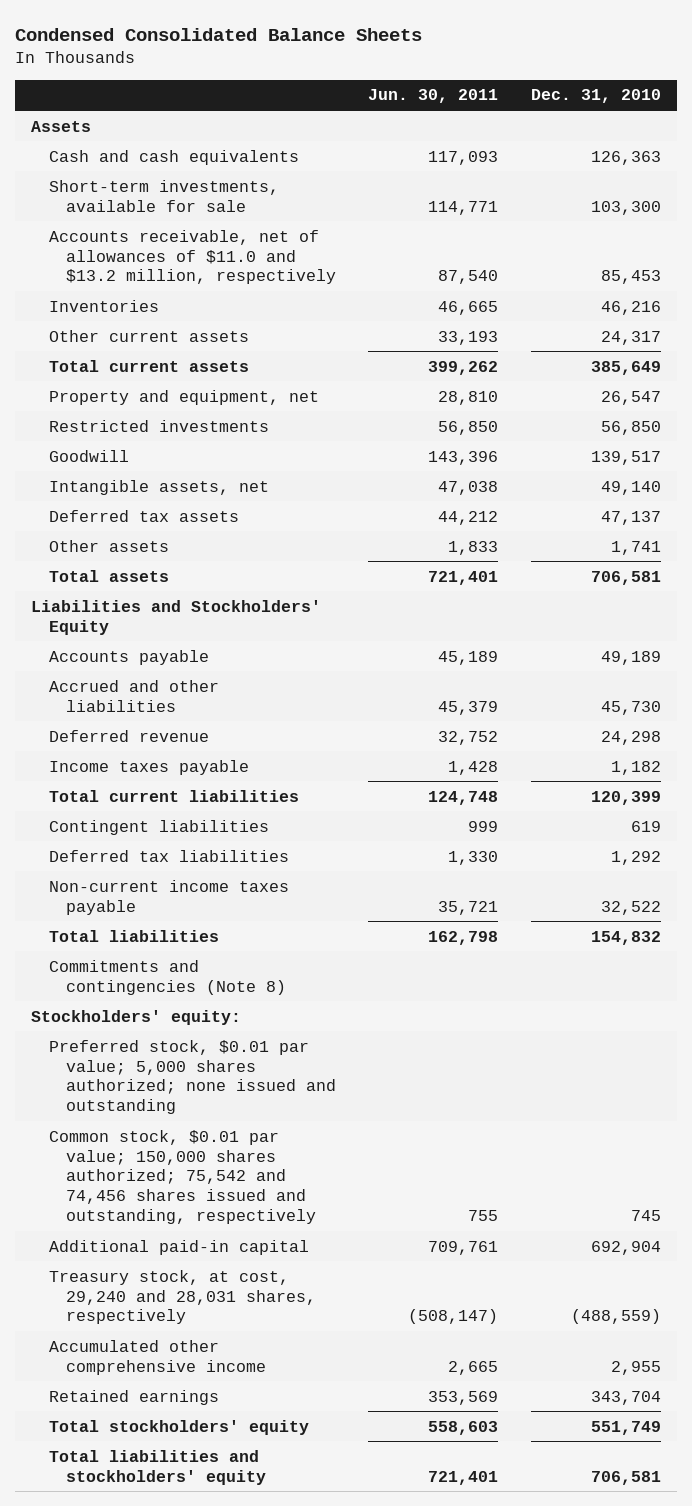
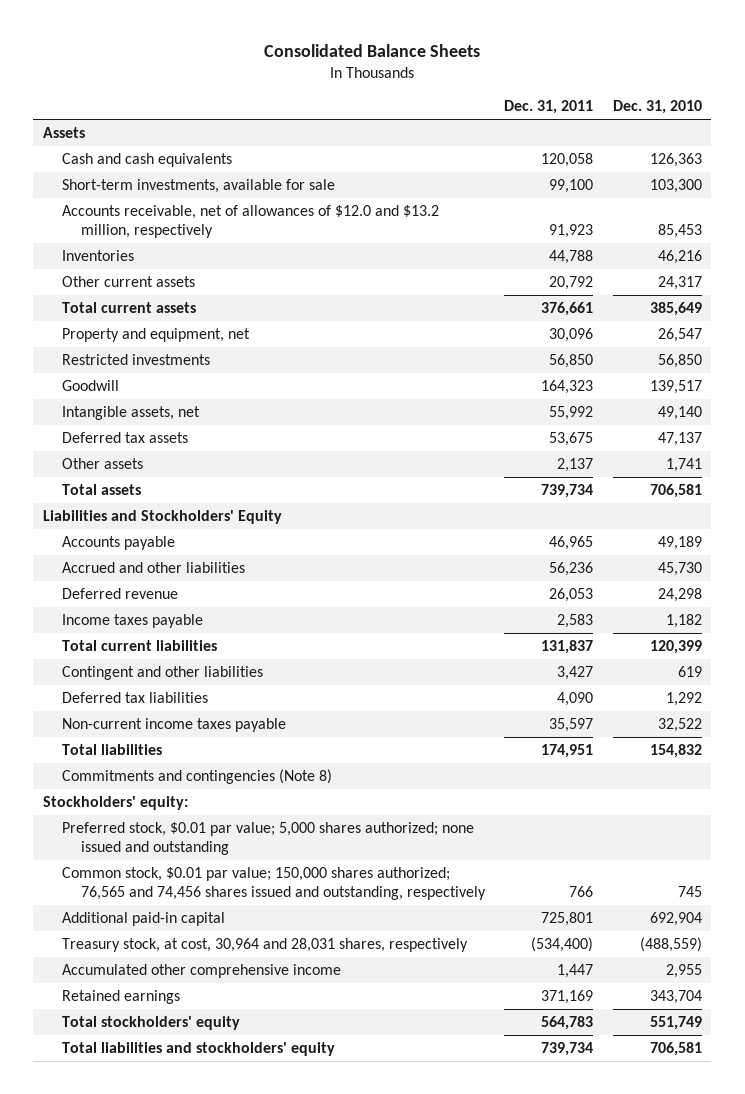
[15,27,423,41] Condensed Consolidated Balance Sheets -> [264,44,481,58] Consolidated Balance Sheets
[368,89,499,104] Jun. 30, 2011 -> none
none -> [504,100,594,115] Dec. 31, 2011
[48,229,337,285] Accounts receivable, net of allowances of $11.0 and $13.2 million, respectively -> [62,204,440,238] Accounts receivable, net of allowances of $12.0 and $13.2 million, respectively
[48,819,269,835] Contingent liabilities -> [62,665,264,680] Contingent and other liabilities
[48,1129,317,1225] Common stock, $0.01 par value; 150,000 shares authorized; 75,542 and 74,456 shares issued and outstanding, respectively -> [62,866,486,900] Common stock, $0.01 par value; 150,000 shares authorized; 76,565 and 74,456 shares issued and outstanding, respectively
[48,1269,317,1325] Treasury stock, at cost, 29,240 and 28,031 shares, respectively -> [62,937,469,952] Treasury stock, at cost, 30,964 and 28,031 shares, respectively

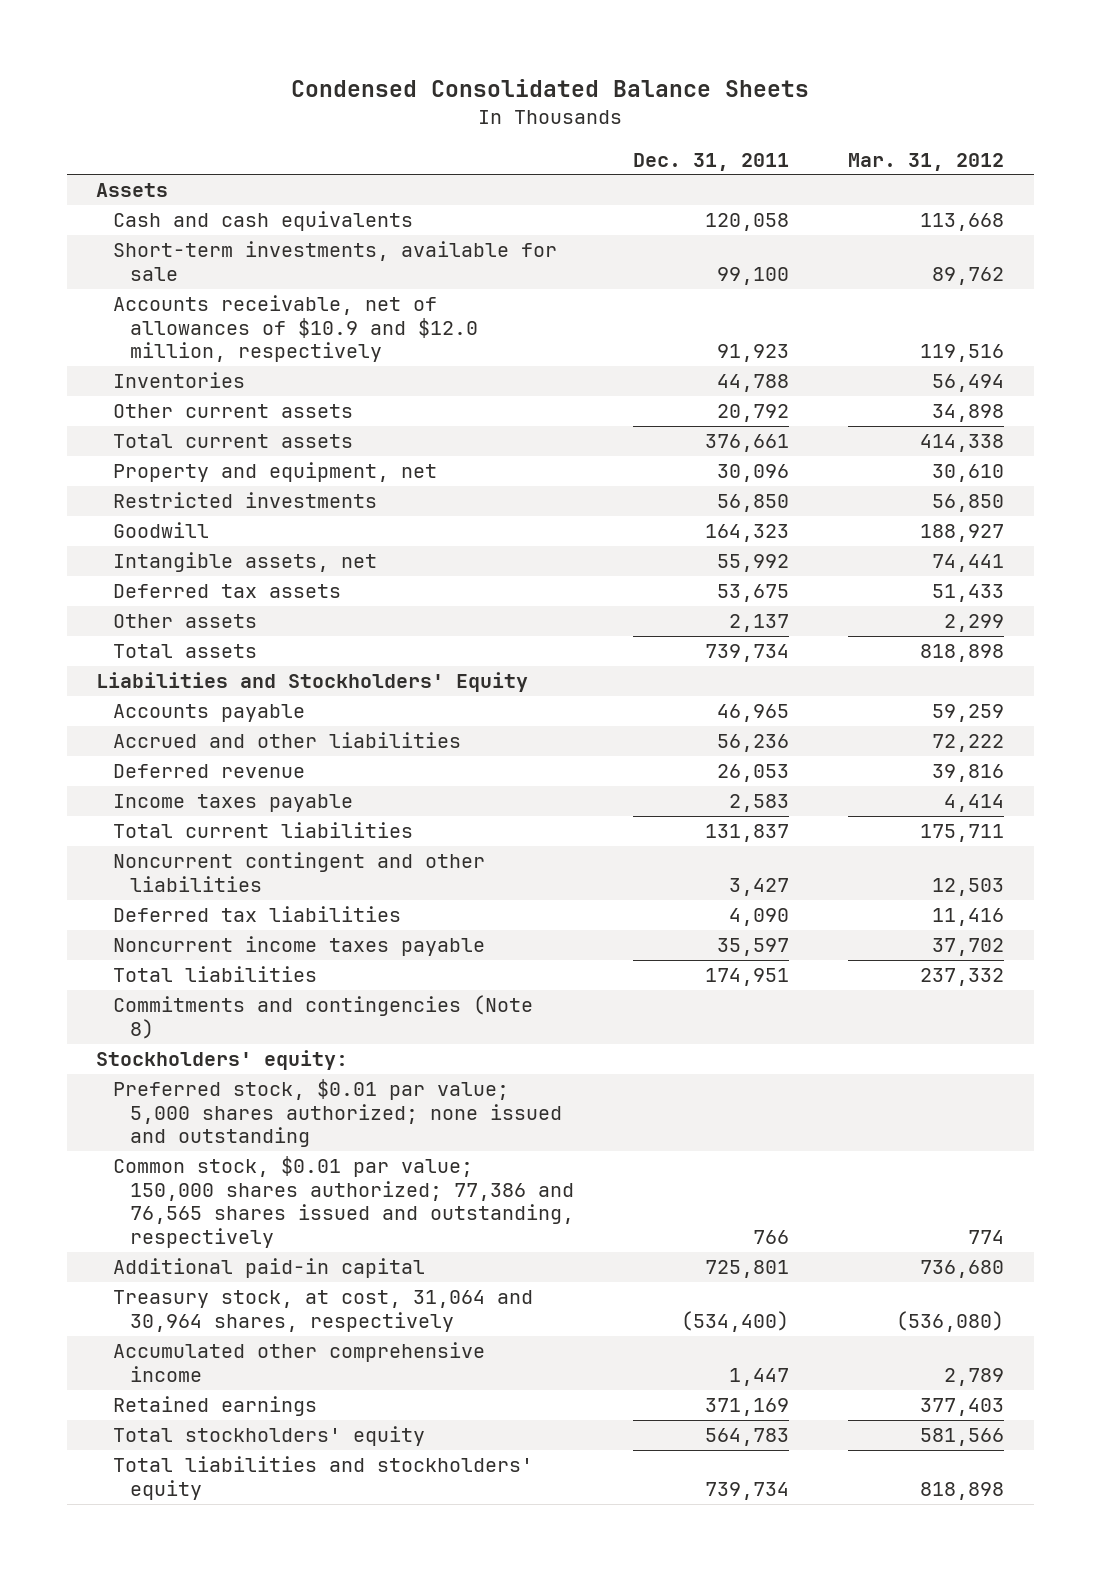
[264,44,481,58] Consolidated Balance Sheets -> [291,79,810,98] Condensed Consolidated Balance Sheets
[612,100,702,115] Dec. 31, 2010 -> none
none -> [848,152,1005,171] Mar. 31, 2012
[62,204,440,238] Accounts receivable, net of allowances of $12.0 and $13.2 million, respectively -> [113,295,479,363] Accounts receivable, net of allowances of $10.9 and $12.0 million, respectively
[62,665,264,680] Contingent and other liabilities -> [113,852,486,892] Noncurrent contingent and other liabilities
[62,717,287,732] Non-current income taxes payable -> [113,936,486,957] Noncurrent income taxes payable
[62,866,486,900] Common stock, $0.01 par value; 150,000 shares authorized; 76,565 and 74,456 shares issued and outstanding, respectively -> [113,1156,575,1248] Common stock, $0.01 par value; 150,000 shares authorized; 77,386 and 76,565 shares issued and outstanding, respectively
[62,937,469,952] Treasury stock, at cost, 30,964 and 28,031 shares, respectively -> [113,1290,534,1332] Treasury stock, at cost, 31,064 and 30,964 shares, respectively

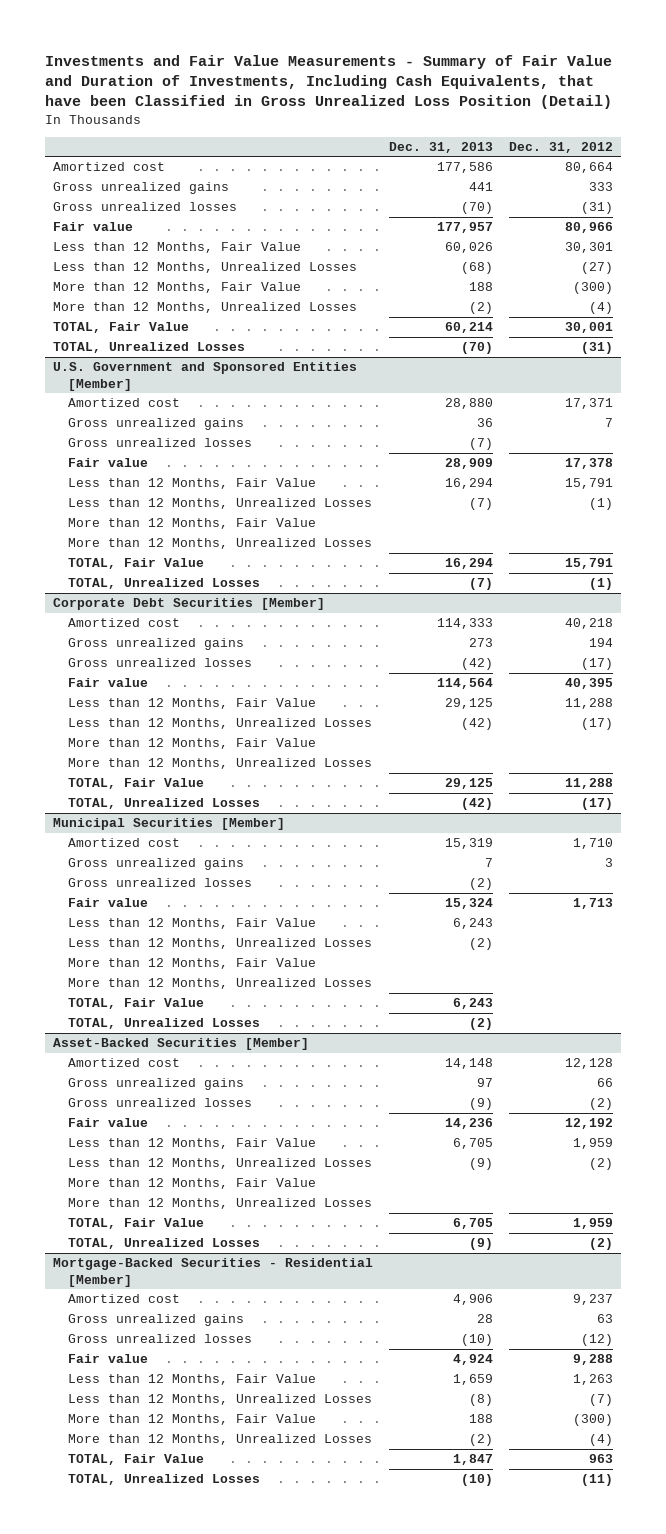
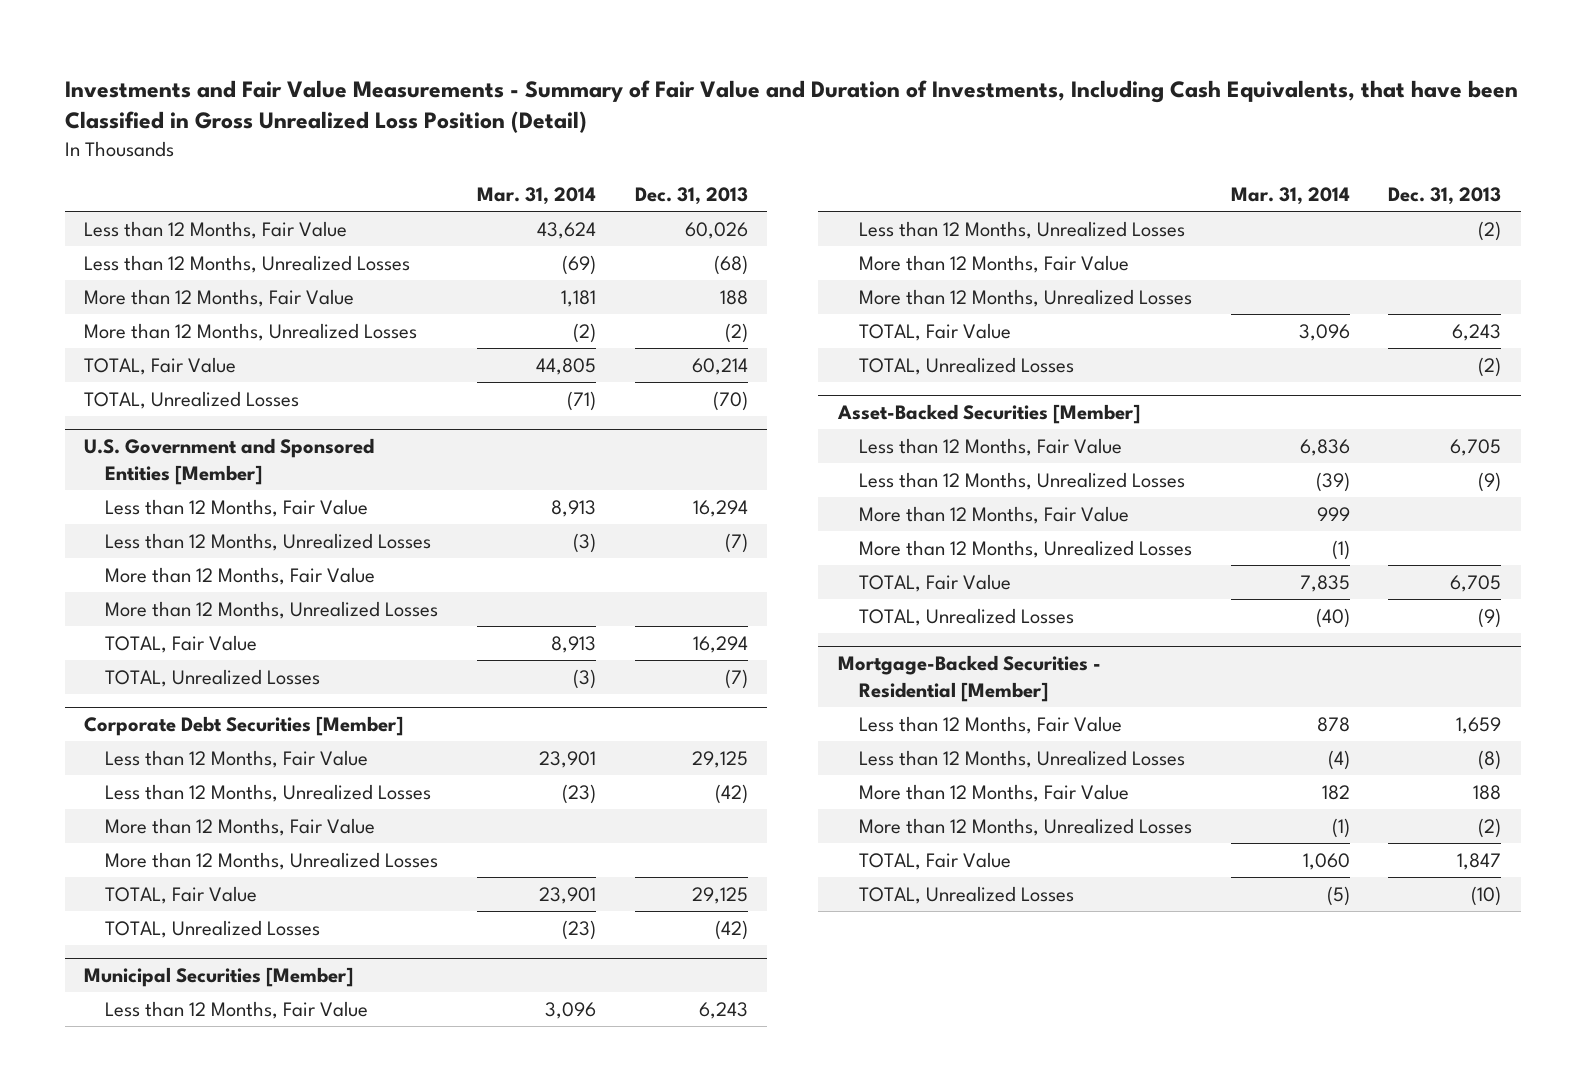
[508,141,613,153] Dec. 31, 2012 -> none
none -> [476,186,596,205] Mar. 31, 2014
[53,162,166,172] Amortized cost -> none
[53,182,230,195] Gross unrealized gains -> none
[53,202,238,212] Gross unrealized losses -> none
[53,222,134,232] Fair value -> none
[68,398,181,408] Amortized cost -> none
[68,418,245,431] Gross unrealized gains -> none
[68,438,253,448] Gross unrealized losses -> none
[68,458,149,468] Fair value -> none
[68,618,181,628] Amortized cost -> none
[68,638,245,651] Gross unrealized gains -> none
[68,658,253,668] Gross unrealized losses -> none
[68,678,149,688] Fair value -> none
[68,838,181,848] Amortized cost -> none
[68,858,245,871] Gross unrealized gains -> none
[68,878,253,888] Gross unrealized losses -> none
[68,898,149,908] Fair value -> none
[68,1058,181,1068] Amortized cost -> none
[68,1078,245,1091] Gross unrealized gains -> none
[68,1098,253,1108] Gross unrealized losses -> none
[68,1118,149,1128] Fair value -> none
[68,1294,181,1304] Amortized cost -> none
[68,1314,245,1327] Gross unrealized gains -> none
[68,1334,253,1344] Gross unrealized losses -> none
[68,1354,149,1364] Fair value -> none

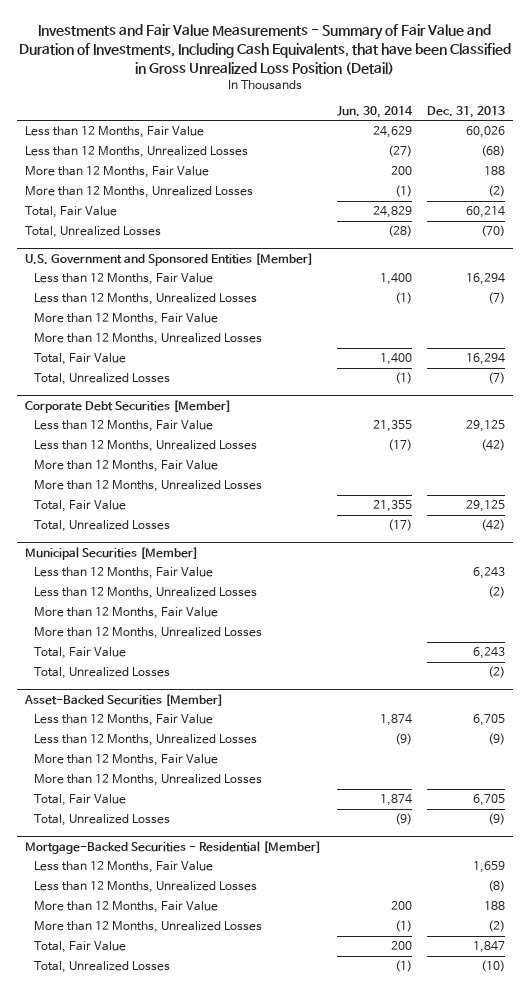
[476,186,596,205] Mar. 31, 2014 -> none
none -> [336,105,413,118] Jun. 30, 2014
[83,356,236,375] TOTAL, Fair Value -> [24,206,117,219] Total, Fair Value
[83,390,299,409] TOTAL, Unrealized Losses -> [24,226,161,239] Total, Unrealized Losses
[105,634,258,653] TOTAL, Fair Value -> [33,353,126,366] Total, Fair Value
[105,668,321,687] TOTAL, Unrealized Losses -> [33,373,170,386] Total, Unrealized Losses
[105,885,258,904] TOTAL, Fair Value -> [33,500,126,513] Total, Fair Value
[105,919,321,938] TOTAL, Unrealized Losses -> [33,520,170,533] Total, Unrealized Losses
[859,322,1012,341] TOTAL, Fair Value -> [33,647,126,660] Total, Fair Value
[859,356,1075,375] TOTAL, Unrealized Losses -> [33,667,170,680] Total, Unrealized Losses
[859,573,1012,592] TOTAL, Fair Value -> [33,794,126,807] Total, Fair Value
[859,607,1075,626] TOTAL, Unrealized Losses -> [33,814,170,827] Total, Unrealized Losses
[859,851,1012,870] TOTAL, Fair Value -> [33,941,126,954] Total, Fair Value
[859,885,1075,904] TOTAL, Unrealized Losses -> [33,961,170,974] Total, Unrealized Losses

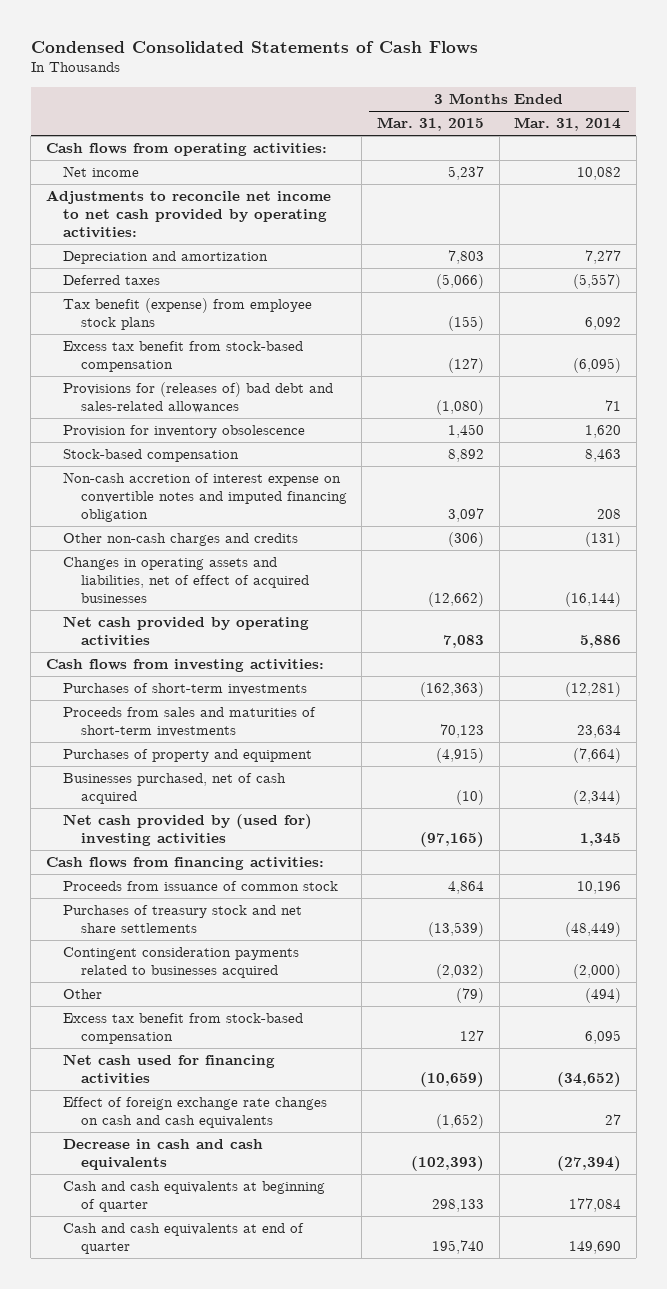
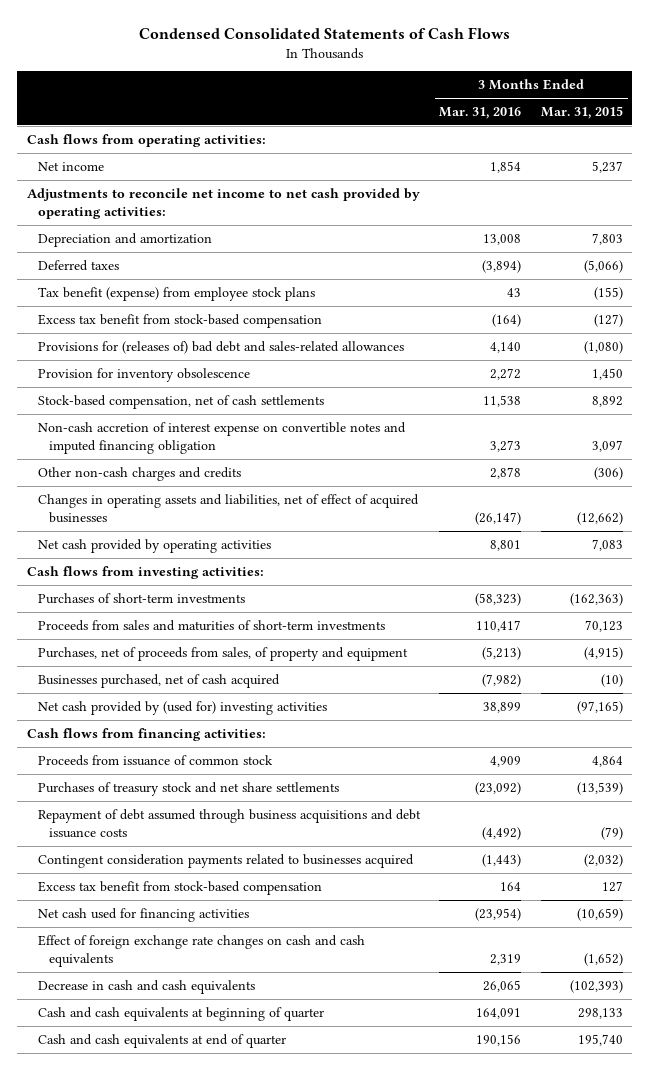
[514,117,622,132] Mar. 31, 2014 -> none
none -> [439,106,522,119] Mar. 31, 2016
[63,449,240,463] Stock-based compensation -> [38,394,325,409] Stock-based compensation, net of cash settlements
[63,749,313,763] Purchases of property and equipment -> [38,646,409,661] Purchases, net of proceeds from sales, of property and equipment
none -> [38,808,422,838] Repayment of debt assumed through business acquisitions and debt issuance costs
[63,989,103,1000] Other -> none

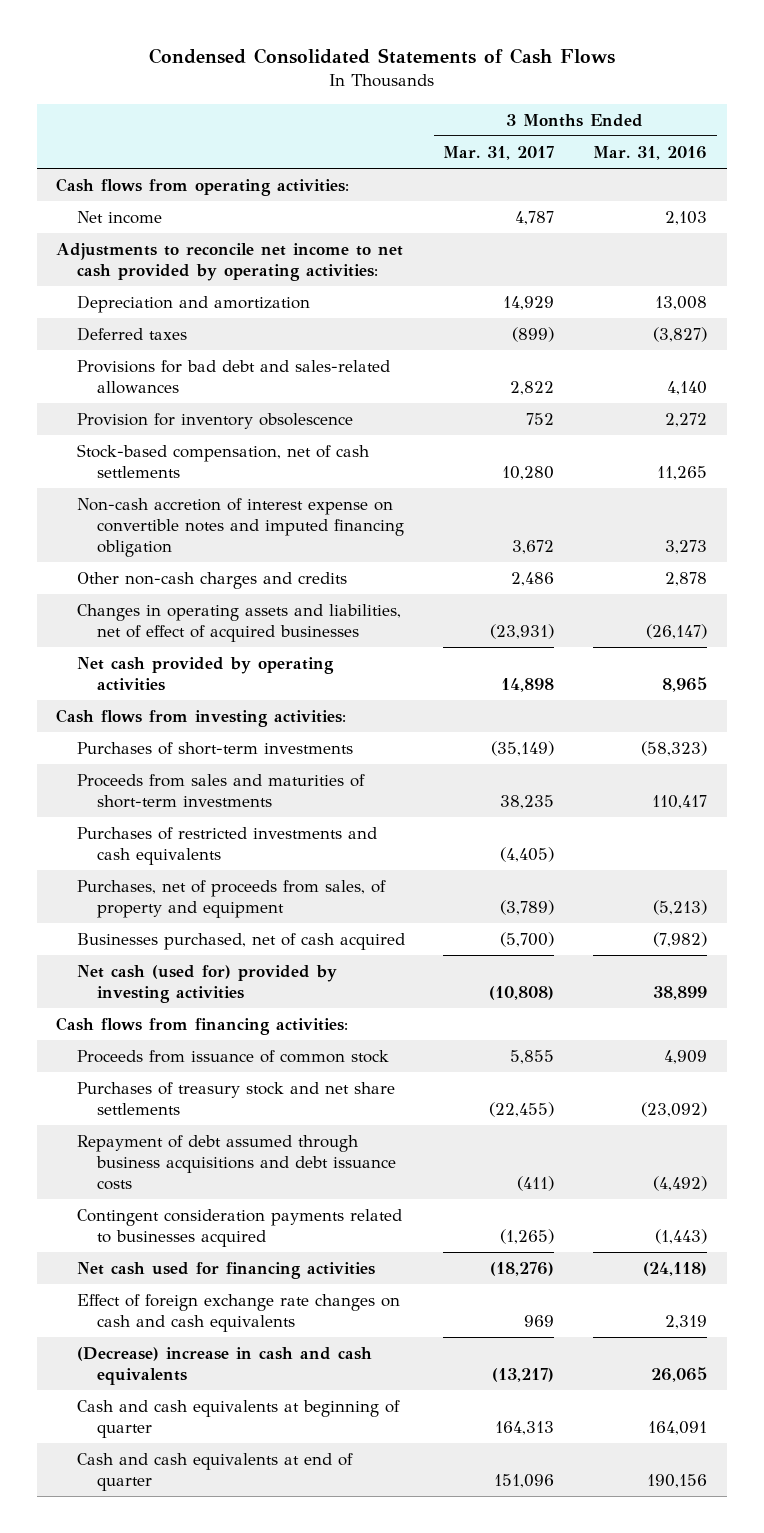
[540,105,623,119] Mar. 31, 2015 -> none
none -> [443,145,555,160] Mar. 31, 2017
[490,160,522,173] 1,854 -> [665,211,708,226] 2,103
[38,286,316,301] Tax benefit (expense) from employee stock plans -> none
[38,313,323,328] Excess tax benefit from stock-based compensation -> none
[482,259,522,273] (3,894) -> [653,327,708,343] (3,827)
[38,340,405,354] Provisions for (releases of) bad debt and sales-related allowances -> [76,360,390,394] Provisions for bad debt and sales-related allowances
[483,394,522,407] 11,538 -> [657,465,708,480] 11,265
[490,539,522,551] 8,801 -> [662,676,708,692] 8,965
none -> [76,827,377,865] Purchases of restricted investments and cash equivalents
[38,700,328,715] Net cash provided by (used for) investing activities -> [76,965,337,1003] Net cash (used for) provided by investing activities
[38,880,323,895] Excess tax benefit from stock-based compensation -> none
[475,907,522,921] (23,954) -> [643,1262,708,1277] (24,118)
[38,979,256,994] Decrease in cash and cash equivalents -> [76,1347,372,1385] (Decrease) increase in cash and cash equivalents

